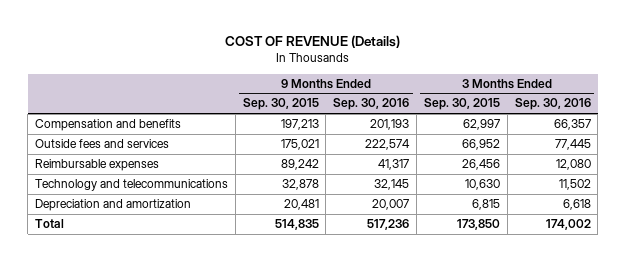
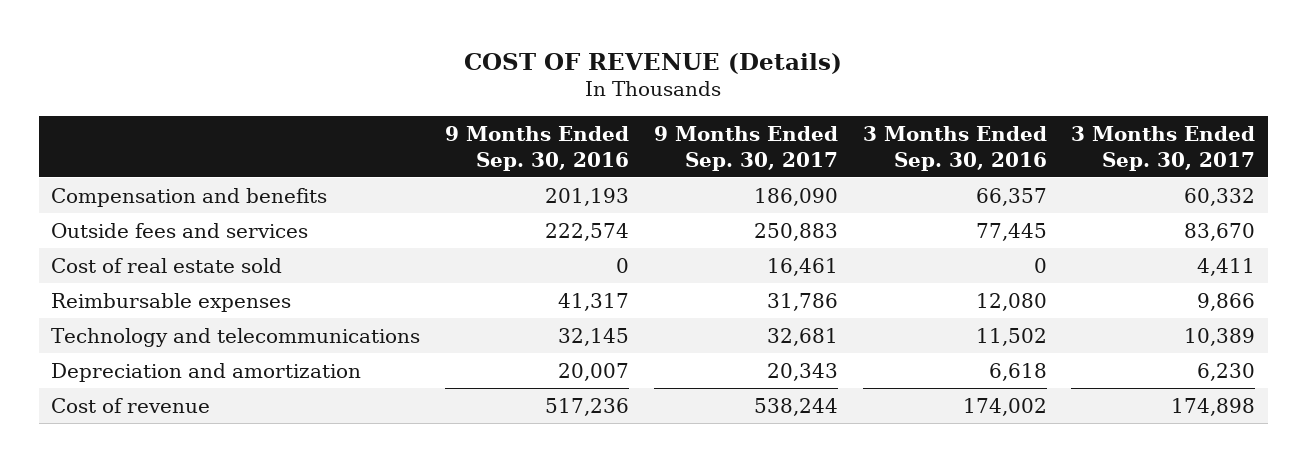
[242,98,319,111] Sep. 30, 2015 -> none
[423,98,500,111] Sep. 30, 2015 -> none
none -> [653,126,838,171] 9 Months Ended Sep. 30, 2017
none -> [1071,126,1256,171] 3 Months Ended Sep. 30, 2017
none -> [51,257,283,273] Cost of real estate sold
[34,219,64,229] Total -> [51,397,211,413] Cost of revenue

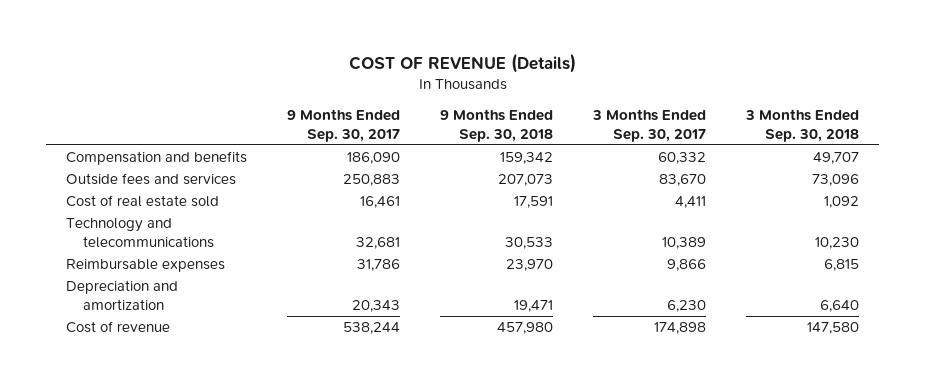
[444,126,629,171] 9 Months Ended Sep. 30, 2016 -> none
[862,126,1047,171] 3 Months Ended Sep. 30, 2016 -> none
none -> [440,109,554,142] 9 Months Ended Sep. 30, 2018
none -> [745,109,860,142] 3 Months Ended Sep. 30, 2018
[51,292,292,312] Reimbursable expenses -> [66,259,226,273] Reimbursable expenses

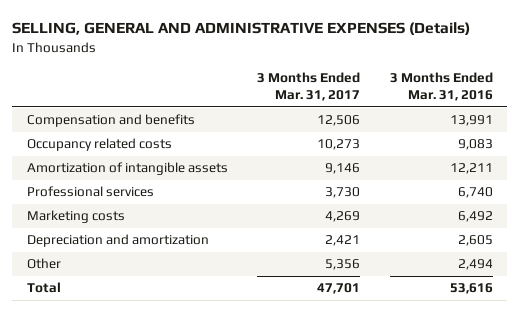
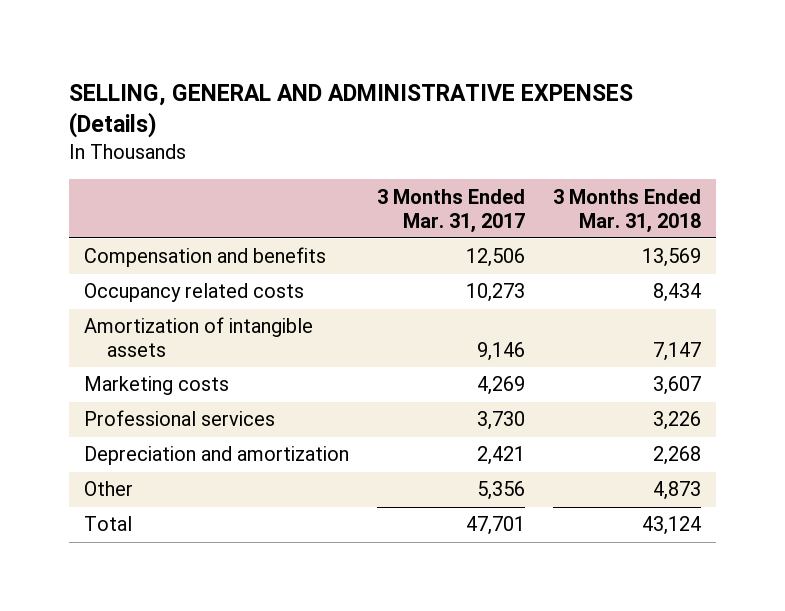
[389,71,493,102] 3 Months Ended Mar. 31, 2016 -> none
none -> [553,188,702,233] 3 Months Ended Mar. 31, 2018
[26,186,154,198] Professional services -> [83,410,275,427] Professional services

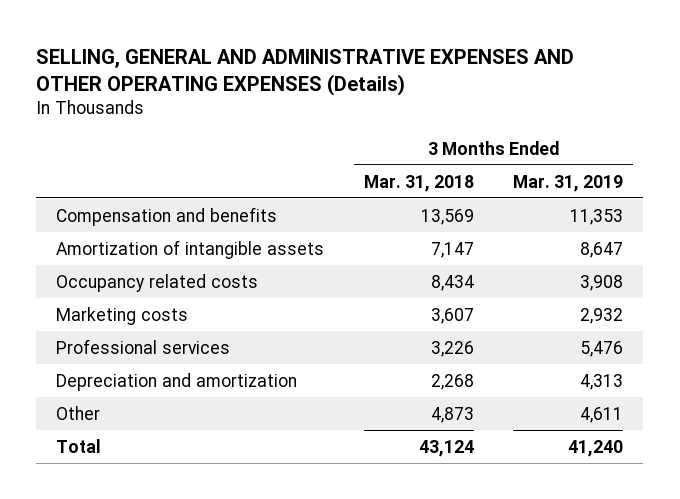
[69,83,634,138] SELLING, GENERAL AND ADMINISTRATIVE EXPENSES (Details) -> [36,48,575,96] SELLING, GENERAL AND ADMINISTRATIVE EXPENSES AND OTHER OPERATING EXPENSES (Details)
[376,188,525,233] 3 Months Ended Mar. 31, 2017 -> none
none -> [513,174,624,192] Mar. 31, 2019
[83,283,304,303] Occupancy related costs -> [56,273,259,292] Occupancy related costs

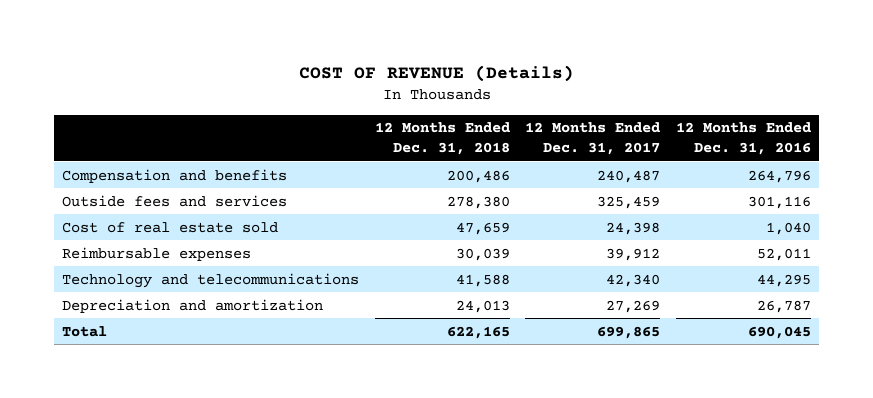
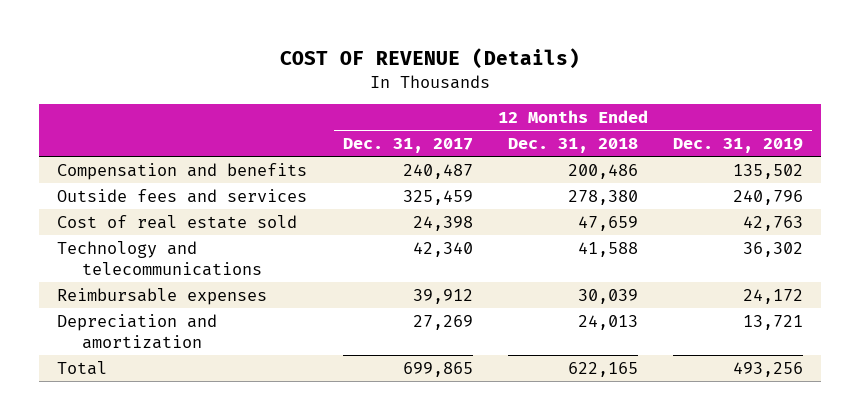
[676,122,812,156] 12 Months Ended Dec. 31, 2016 -> none
none -> [673,138,804,154] Dec. 31, 2019
[61,246,251,261] Reimbursable expenses -> [57,287,268,305] Reimbursable expenses

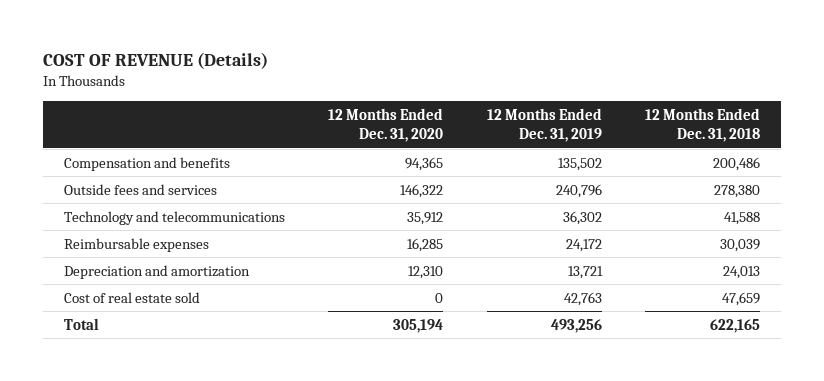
[342,138,473,154] Dec. 31, 2017 -> none
none -> [328,108,444,143] 12 Months Ended Dec. 31, 2020
[57,214,298,229] Cost of real estate sold -> [64,291,201,303] Cost of real estate sold

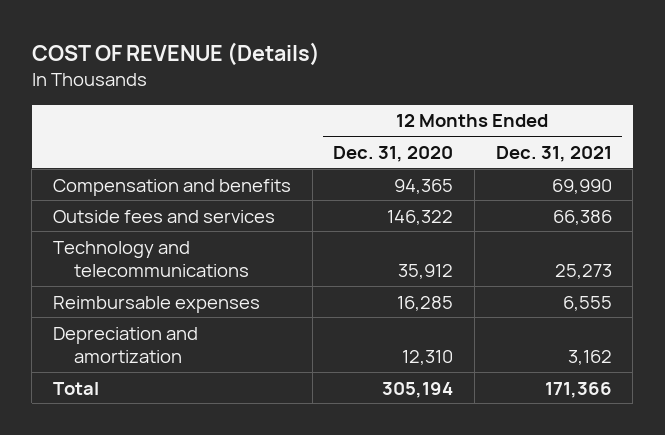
[486,108,602,143] 12 Months Ended Dec. 31, 2019 -> none
[644,108,760,143] 12 Months Ended Dec. 31, 2018 -> none
none -> [495,145,612,162] Dec. 31, 2021
[64,291,201,303] Cost of real estate sold -> none

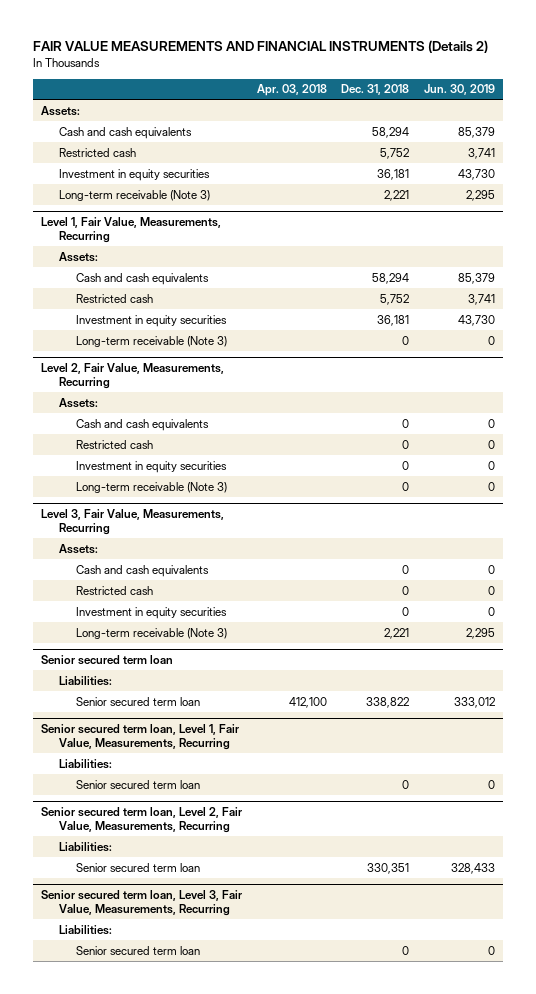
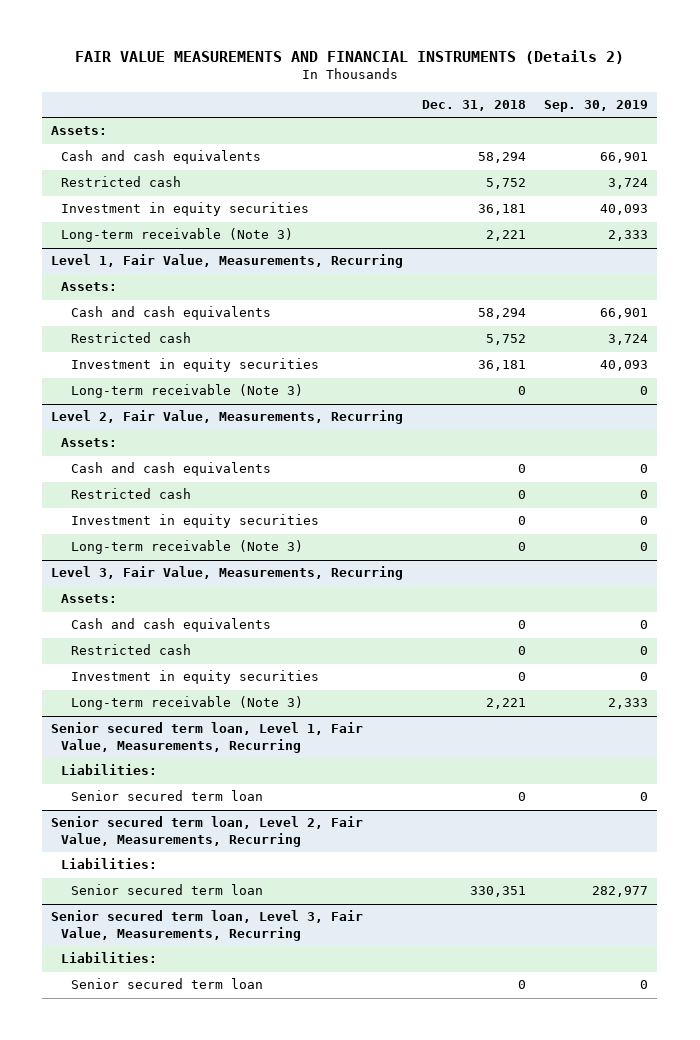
[256,84,327,97] Apr. 03, 2018 -> none
[424,84,496,96] Jun. 30, 2019 -> none
none -> [544,100,649,113] Sep. 30, 2019
[40,655,173,666] Senior secured term loan -> none
[58,675,112,686] Liabilities: -> none
[76,696,201,706] Senior secured term loan -> none

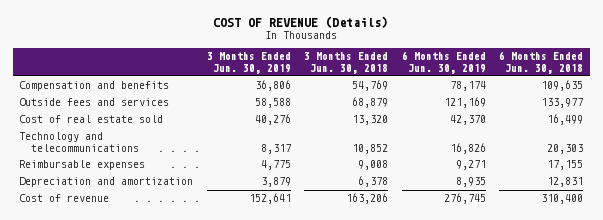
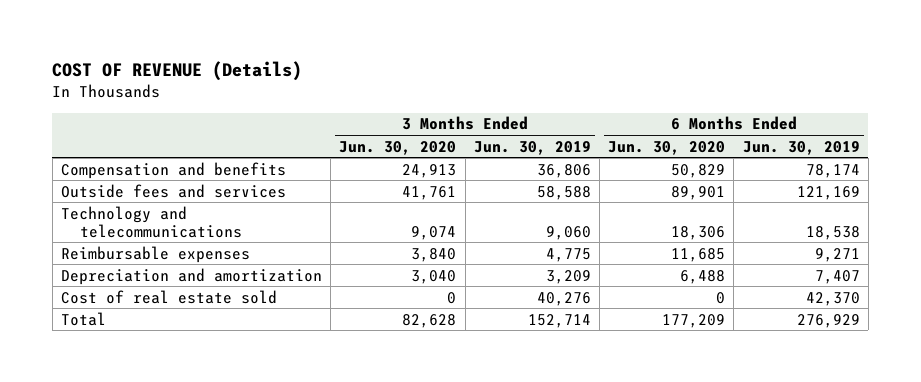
[304,52,389,74] 3 Months Ended Jun. 30, 2018 -> none
[499,51,584,74] 6 Months Ended Jun. 30, 2018 -> none
none -> [339,140,457,155] Jun. 30, 2020
none -> [608,140,726,155] Jun. 30, 2020
[260,143,291,154] 8,317 -> [545,225,591,240] 9,060
[449,142,486,154] 16,826 -> [805,225,860,240] 18,538
[19,194,110,203] Cost of revenue -> none
[260,177,291,188] 3,879 -> [545,269,591,284] 3,209
[455,177,486,188] 8,935 -> [814,269,860,284] 7,407
[19,115,164,124] Cost of real estate sold -> [60,289,277,304] Cost of real estate sold
none -> [60,311,106,326] Total

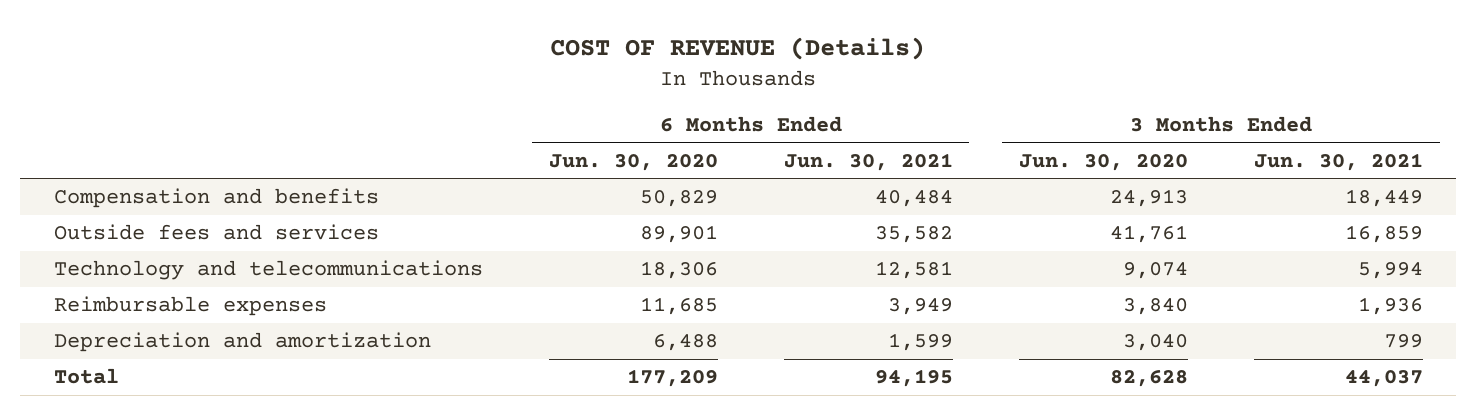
[473,140,591,155] Jun. 30, 2019 -> none
[742,140,860,155] Jun. 30, 2019 -> none
none -> [783,152,953,171] Jun. 30, 2021
none -> [1254,152,1424,171] Jun. 30, 2021
[60,289,277,304] Cost of real estate sold -> none

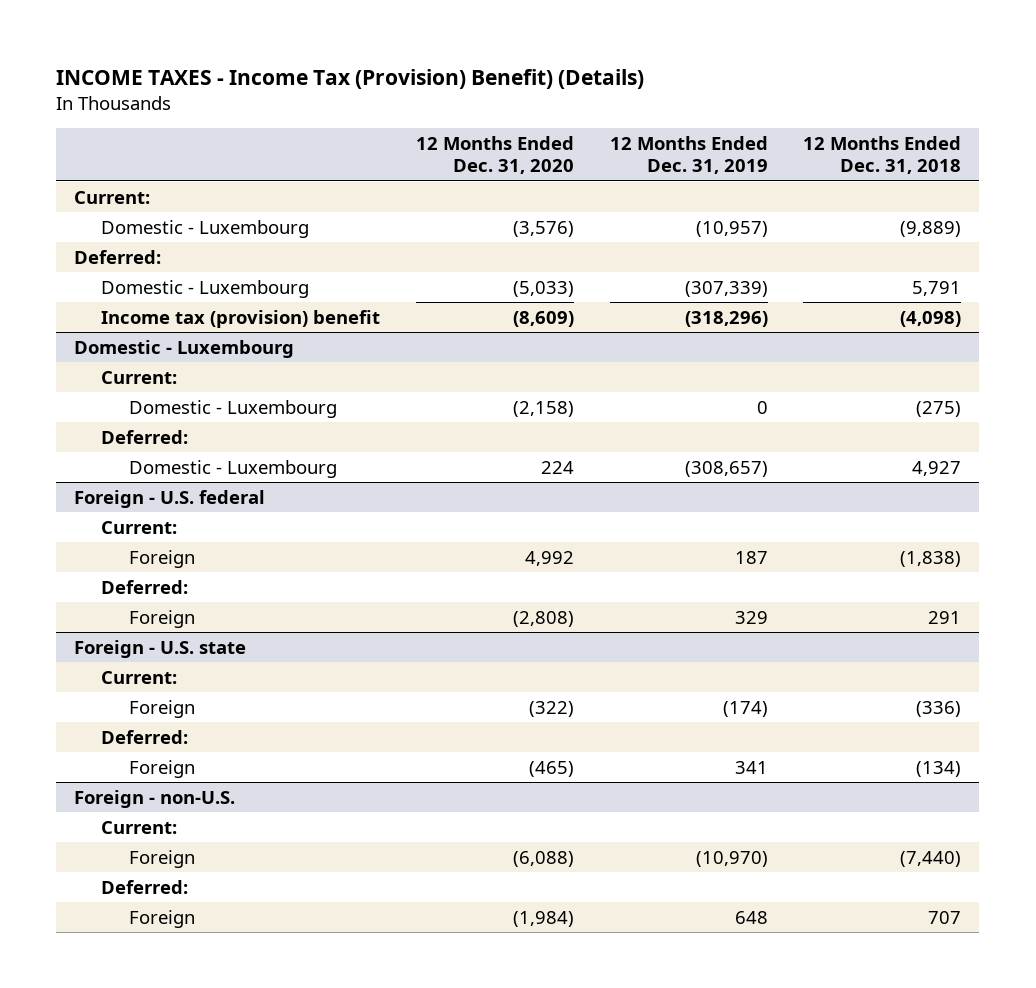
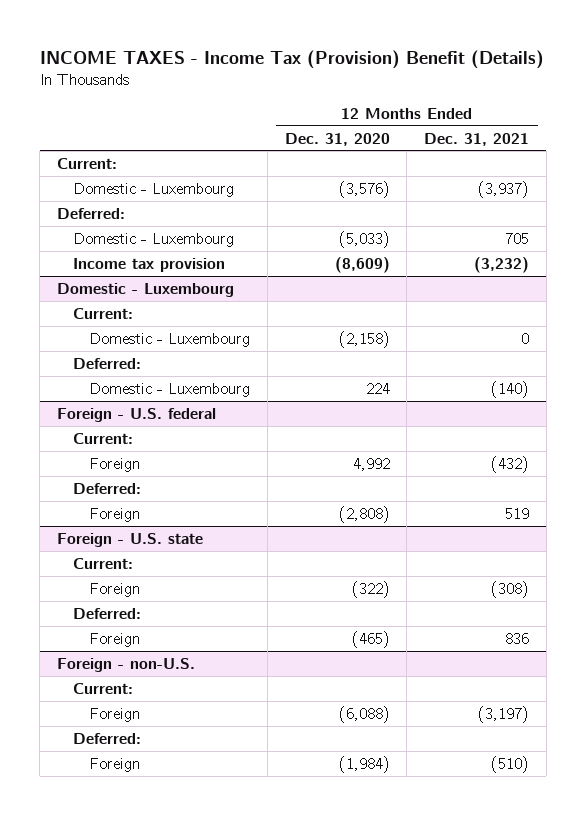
[56,68,645,89] INCOME TAXES - Income Tax (Provision) Benefit) (Details) -> [39,50,544,70] INCOME TAXES - Income Tax (Provision) Benefit (Details)
[609,136,768,175] 12 Months Ended Dec. 31, 2019 -> none
[803,136,962,175] 12 Months Ended Dec. 31, 2018 -> none
none -> [424,132,530,146] Dec. 31, 2021
[101,309,381,328] Income tax (provision) benefit -> [72,257,225,272] Income tax provision

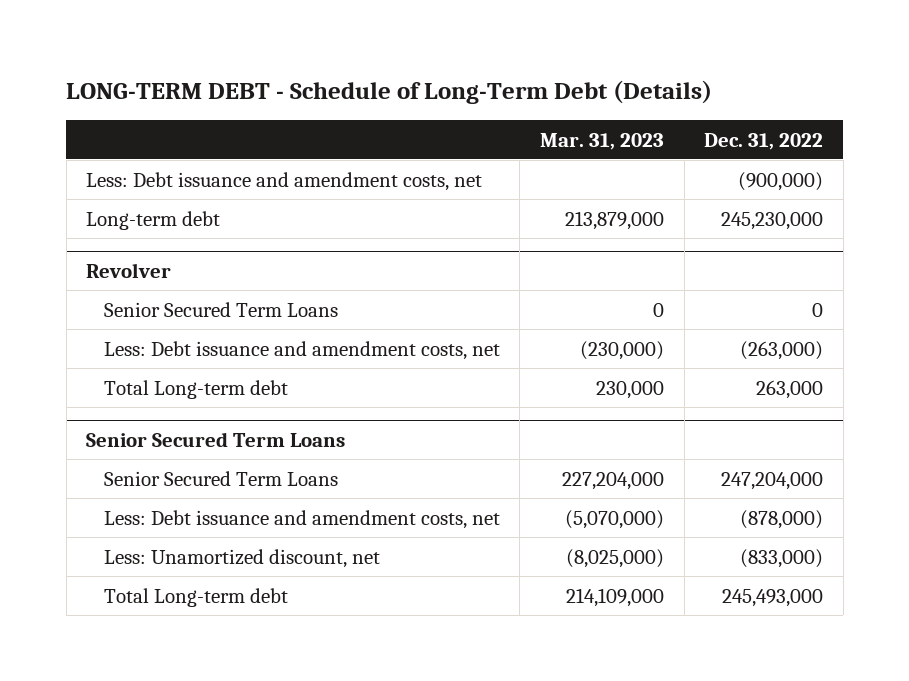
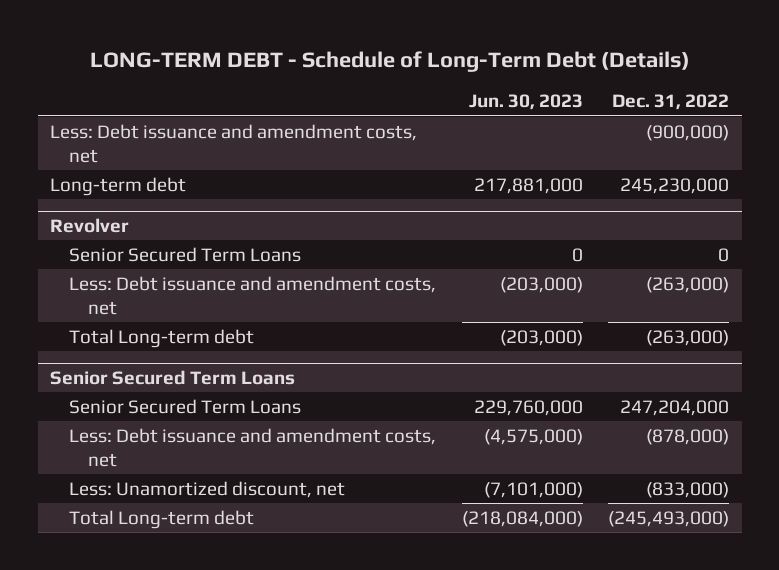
[540,132,665,150] Mar. 31, 2023 -> none
none -> [468,94,583,111] Jun. 30, 2023
[756,379,824,399] 263,000 -> [646,329,730,346] (263,000)
[722,588,824,607] 245,493,000 -> [608,510,730,527] (245,493,000)

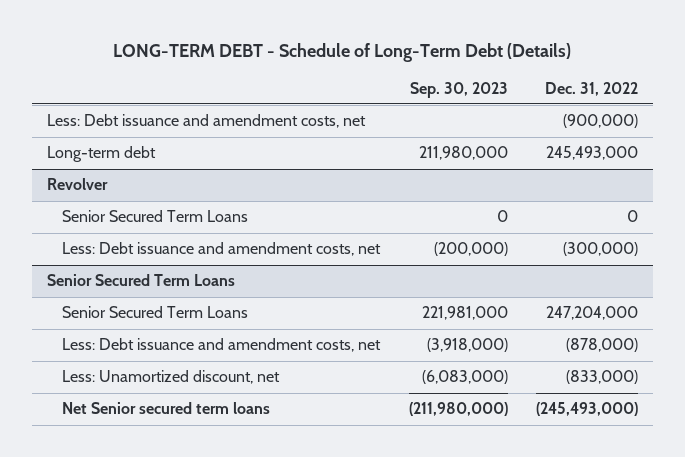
[468,94,583,111] Jun. 30, 2023 -> none
none -> [409,81,508,98] Sep. 30, 2023
[620,177,730,194] 245,230,000 -> [546,146,639,161] 245,493,000
[68,328,254,348] Total Long-term debt -> none
[646,276,730,293] (263,000) -> [563,242,639,257] (300,000)
[68,509,254,529] Total Long-term debt -> [61,402,270,415] Net Senior secured term loans

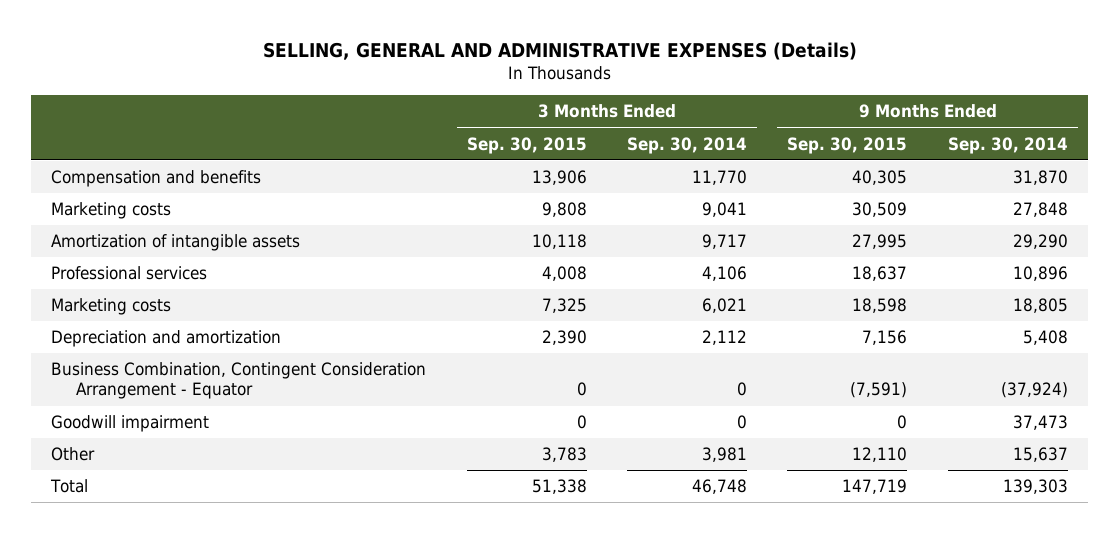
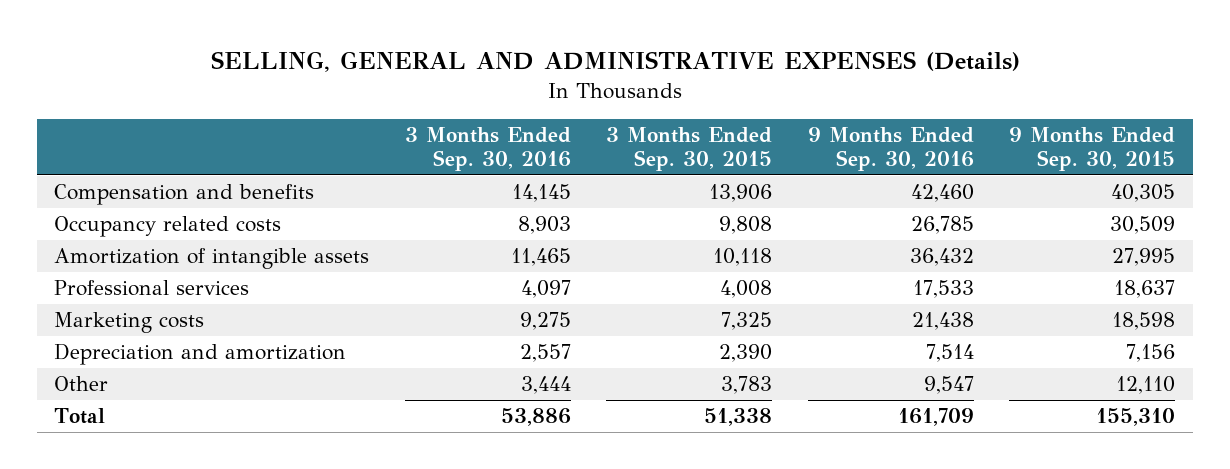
[627,136,748,154] Sep. 30, 2014 -> none
[947,136,1068,154] Sep. 30, 2014 -> none
none -> [404,126,571,172] 3 Months Ended Sep. 30, 2016
none -> [807,126,974,172] 9 Months Ended Sep. 30, 2016
[51,202,172,220] Marketing costs -> [54,216,282,238] Occupancy related costs
[51,362,427,400] Business Combination, Contingent Consideration Arrangement - Equator -> none
[51,415,210,433] Goodwill impairment -> none
[842,479,908,495] 147,719 -> [1096,408,1176,427] 155,310

